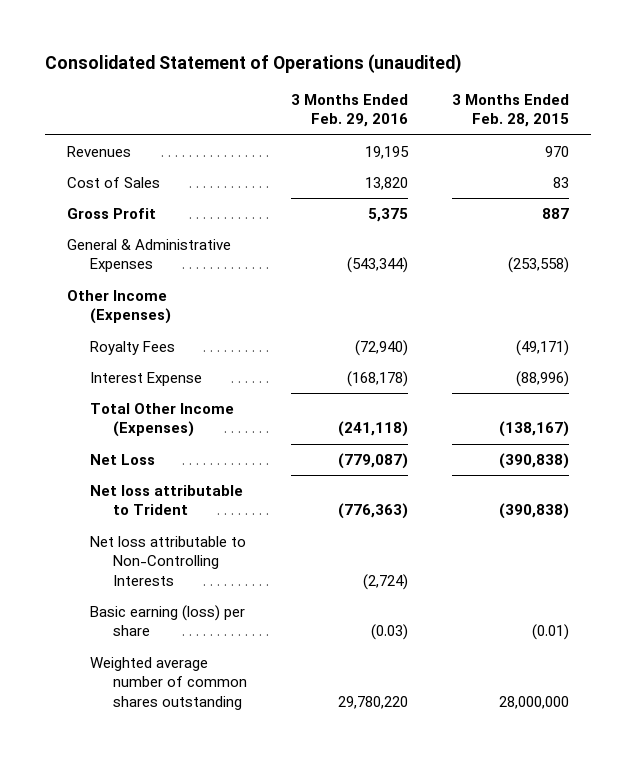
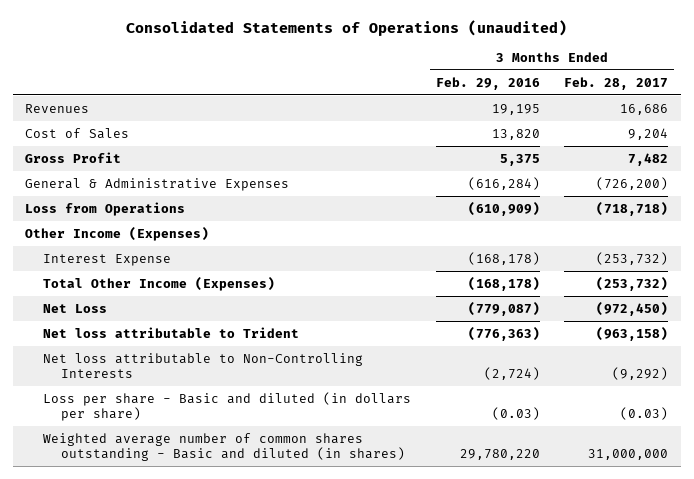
[45,53,463,73] Consolidated Statement of Operations (unaudited) -> [125,19,567,36] Consolidated Statements of Operations (unaudited)
[451,94,569,128] 3 Months Ended Feb. 28, 2015 -> none
none -> [564,76,669,90] Feb. 28, 2017
[346,257,408,274] (543,344) -> [467,176,540,190] (616,284)
none -> [25,201,186,216] Loss from Operations
[89,341,175,356] Royalty Fees -> none
[337,421,408,438] (241,118) -> [467,276,540,291] (168,178)
[89,605,245,637] Basic earning (loss) per share -> none
none -> [43,391,412,422] Loss per share - Basic and diluted (in dollars per share)
[89,657,247,710] Weighted average number of common shares outstanding -> [43,432,406,462] Weighted average number of common shares outstanding - Basic and diluted (in shares)

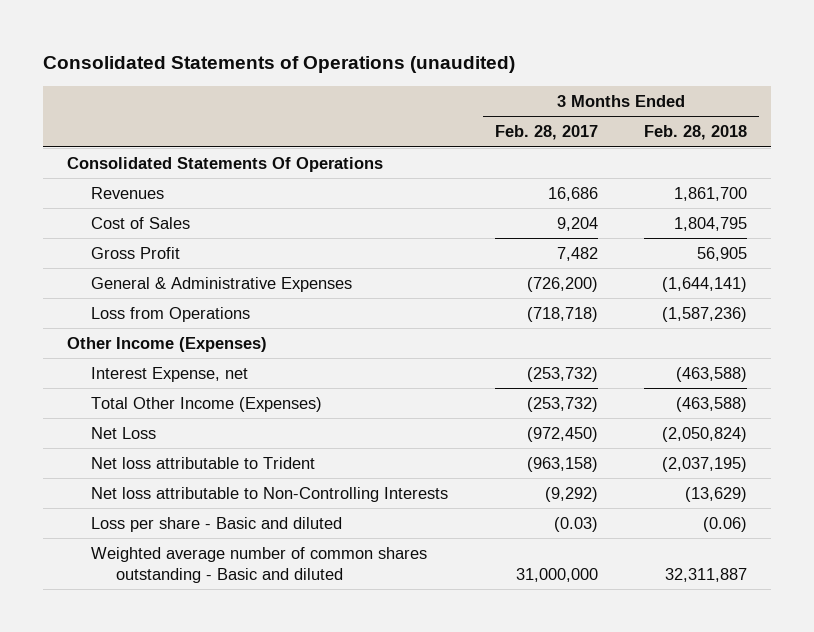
[435,76,540,90] Feb. 29, 2016 -> none
none -> [644,125,748,141] Feb. 28, 2018
none -> [66,156,383,172] Consolidated Statements Of Operations
[43,253,172,266] Interest Expense -> [91,366,249,382] Interest Expense, net
[43,391,412,422] Loss per share - Basic and diluted (in dollars per share) -> [91,516,343,532] Loss per share - Basic and diluted
[43,432,406,462] Weighted average number of common shares outstanding - Basic and diluted (in shares) -> [91,546,428,583] Weighted average number of common shares outstanding - Basic and diluted

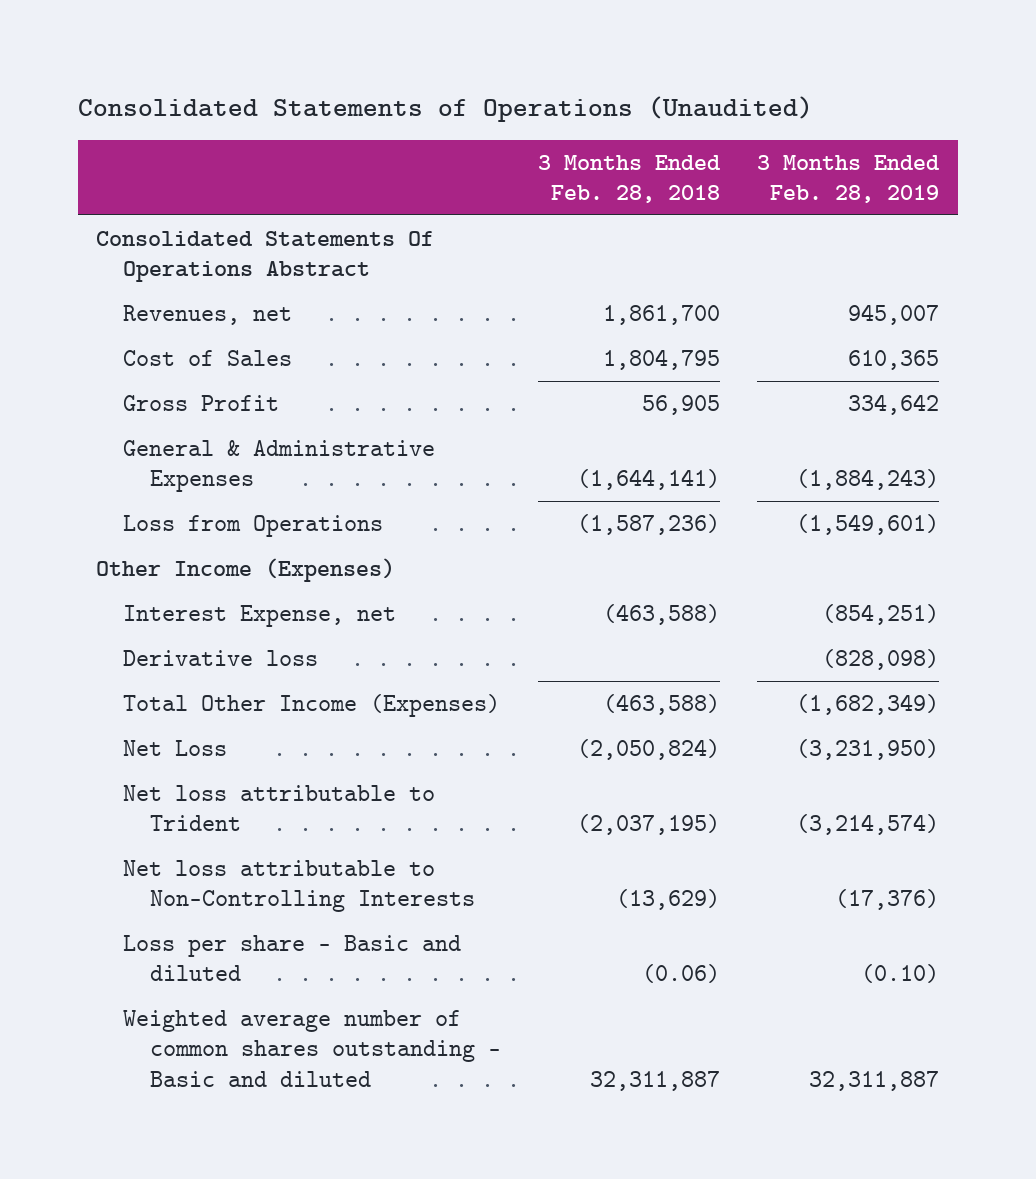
[43,56,516,74] Consolidated Statements of Operations (unaudited) -> [77,95,813,122] Consolidated Statements of Operations (Unaudited)
[494,125,598,141] Feb. 28, 2017 -> none
none -> [757,154,941,203] 3 Months Ended Feb. 28, 2019
[66,156,383,172] Consolidated Statements Of Operations -> [96,230,435,283] Consolidated Statements Of Operations Abstract
[91,186,165,199] Revenues -> [123,304,293,325] Revenues, net
none -> [123,649,319,666] Derivative loss

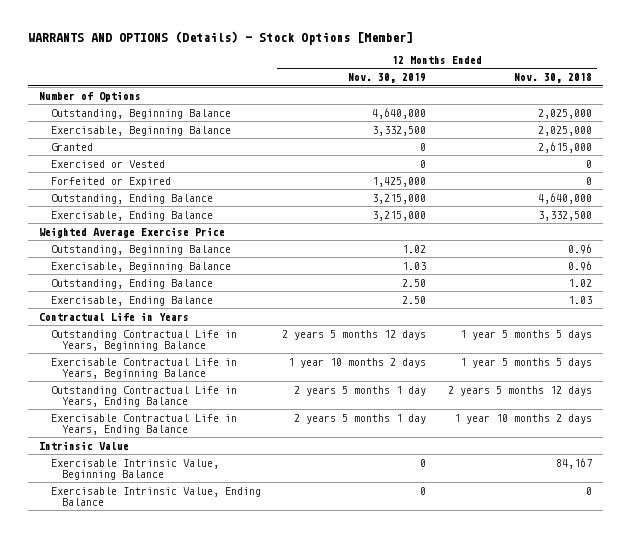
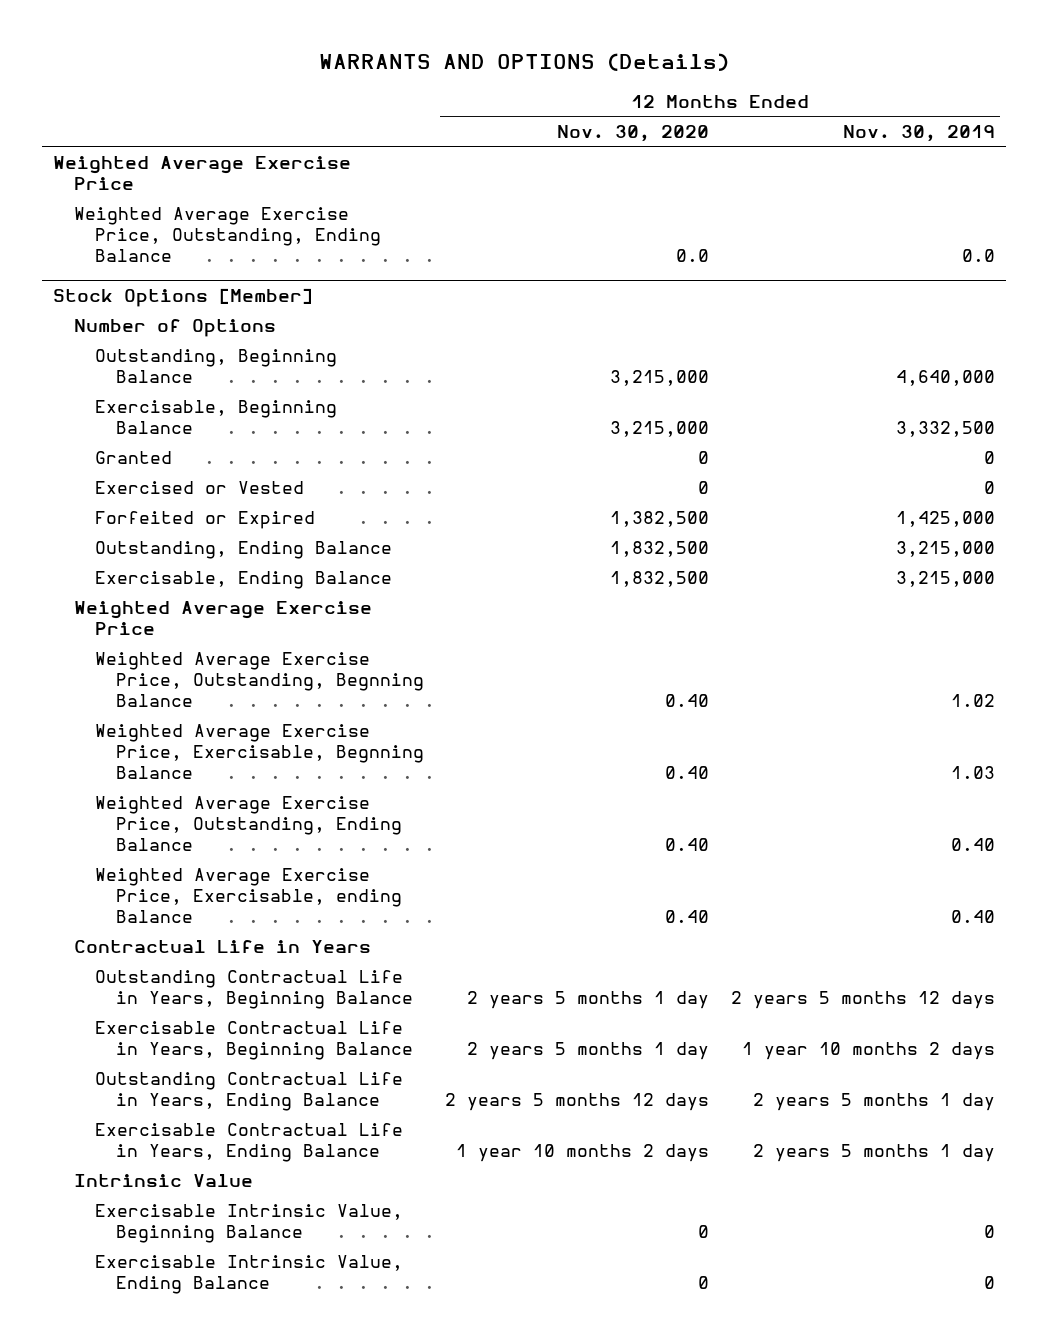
[28,31,414,46] WARRANTS AND OPTIONS (Details) - Stock Options [Member] -> [318,53,729,72] WARRANTS AND OPTIONS (Details)
[514,73,593,84] Nov. 30, 2018 -> none
none -> [557,125,710,143] Nov. 30, 2020
none -> [52,155,351,190] Weighted Average Exercise Price
none -> [73,206,381,263] Weighted Average Exercise Price, Outstanding, Ending Balance
none -> [52,288,313,308] Stock Options [Member]
[50,244,231,255] Outstanding, Beginning Balance -> none
[50,261,231,272] Exercisable, Beginning Balance -> none
[50,278,213,289] Outstanding, Ending Balance -> none
[50,295,213,306] Exercisable, Ending Balance -> none
none -> [94,651,424,708] Weighted Average Exercise Price, Outstanding, Begnning Balance
none -> [94,723,424,780] Weighted Average Exercise Price, Exercisable, Begnning Balance
none -> [94,795,402,852] Weighted Average Exercise Price, Outstanding, Ending Balance
none -> [94,867,402,924] Weighted Average Exercise Price, Exercisable, ending Balance

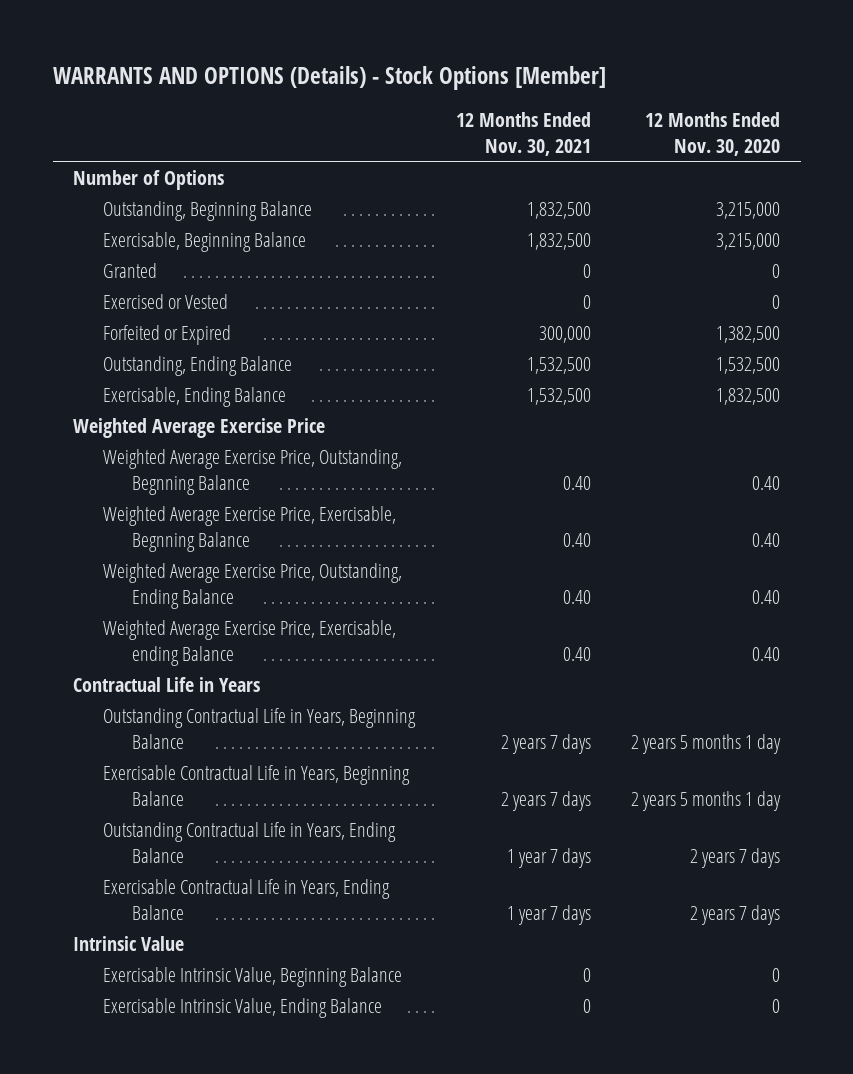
[318,53,729,72] WARRANTS AND OPTIONS (Details) -> [52,65,606,90] WARRANTS AND OPTIONS (Details) - Stock Options [Member]
[842,125,995,143] Nov. 30, 2019 -> none
none -> [455,111,591,156] 12 Months Ended Nov. 30, 2021
[52,155,351,190] Weighted Average Exercise Price -> none
[73,206,381,263] Weighted Average Exercise Price, Outstanding, Ending Balance -> none
[52,288,313,308] Stock Options [Member] -> none
[610,540,710,557] 1,832,500 -> [716,356,781,374] 1,532,500
[445,1092,710,1111] 2 years 5 months 12 days -> [690,847,781,868] 2 years 7 days
[456,1143,710,1162] 1 year 10 months 2 days -> [690,904,781,925] 2 years 7 days

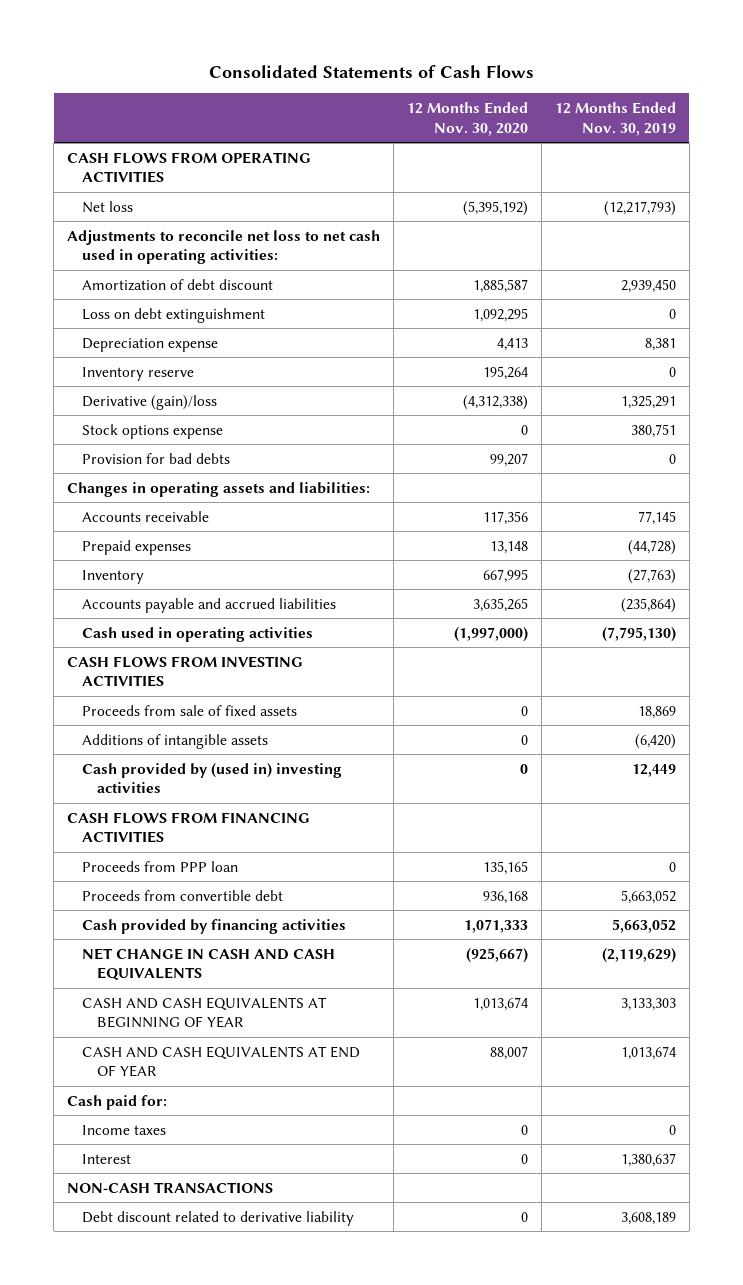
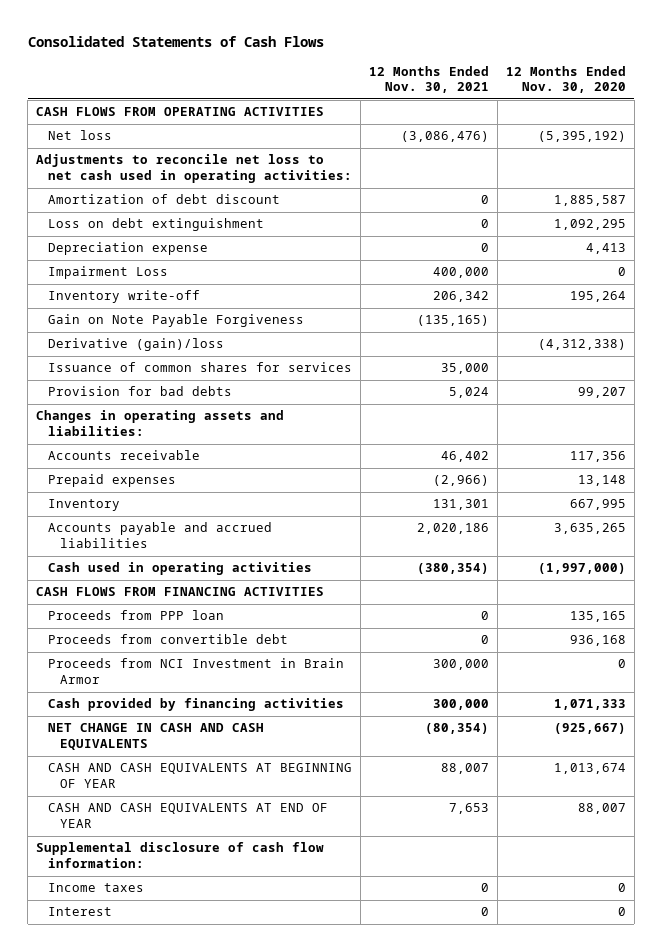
[554,101,676,136] 12 Months Ended Nov. 30, 2019 -> none
none -> [369,65,490,94] 12 Months Ended Nov. 30, 2021
none -> [48,266,169,280] Impairment Loss
[82,366,195,381] Inventory reserve -> [48,290,201,304] Inventory write-off
none -> [48,314,305,328] Gain on Note Payable Forgiveness
[82,423,224,439] Stock options expense -> none
none -> [48,362,353,373] Issuance of common shares for services
[67,655,304,688] CASH FLOWS FROM INVESTING ACTIVITIES -> none
[82,704,298,716] Proceeds from sale of fixed assets -> none
[82,733,269,749] Additions of intangible assets -> none
[82,762,343,794] Cash provided by (used in) investing activities -> none
none -> [48,658,345,685] Proceeds from NCI Investment in Brain Armor
[67,1094,168,1110] Cash paid for: -> none
none -> [36,842,325,869] Supplemental disclosure of cash flow information:
[67,1181,274,1193] NON-CASH TRANSACTIONS -> none
[82,1210,355,1226] Debt discount related to derivative liability -> none

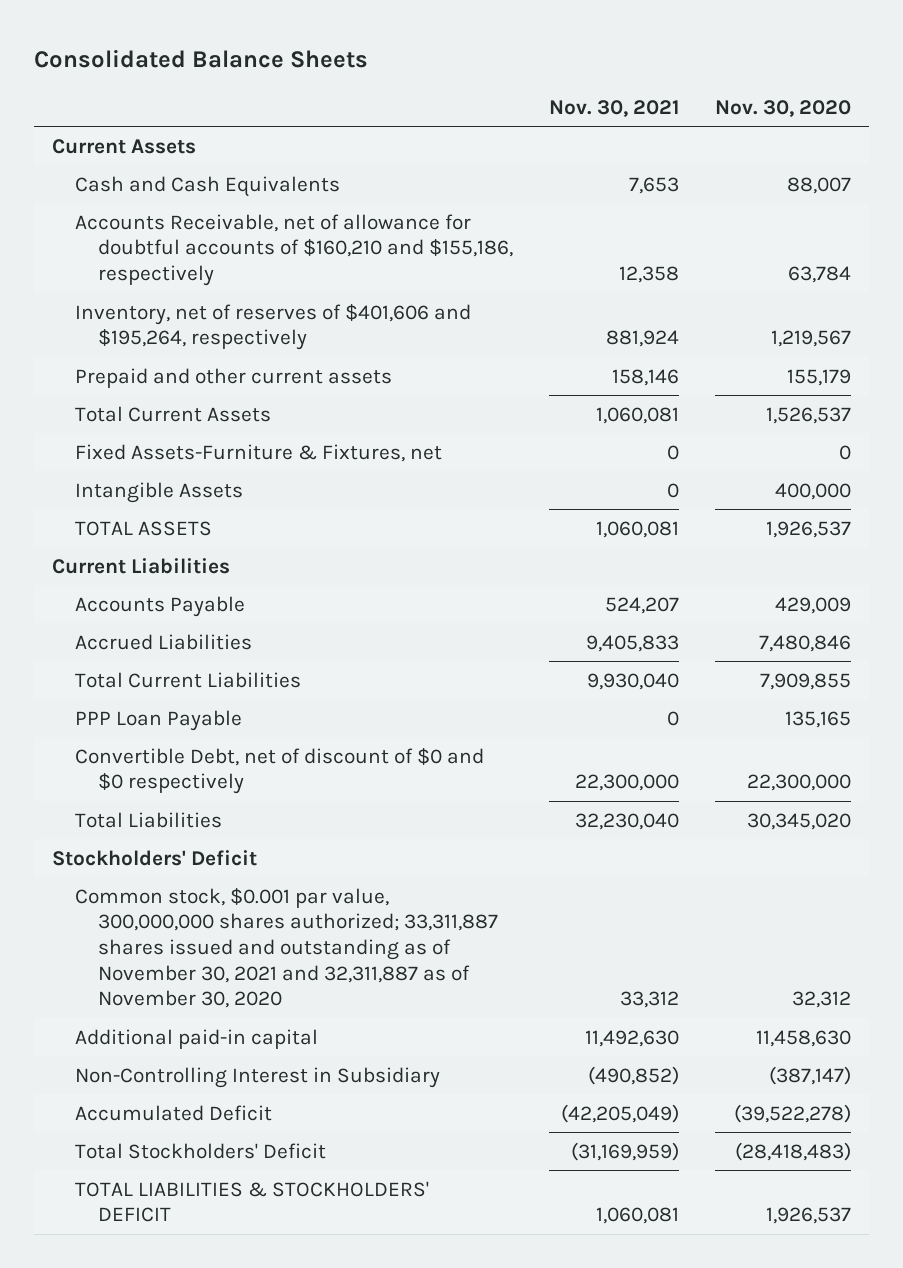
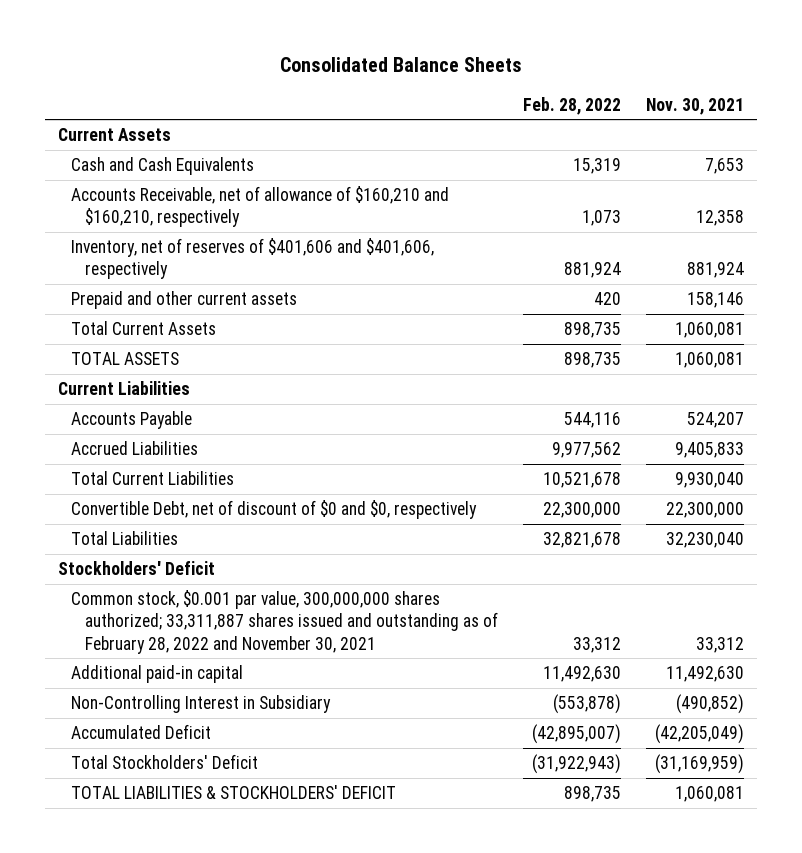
[715,99,852,117] Nov. 30, 2020 -> none
none -> [523,96,622,115] Feb. 28, 2022
[75,213,514,287] Accounts Receivable, net of allowance for doubtful accounts of $160,210 and $155,186, respectively -> [71,186,450,228] Accounts Receivable, net of allowance of $160,210 and $160,210, respectively
[75,303,472,351] Inventory, net of reserves of $401,606 and $195,264, respectively -> [71,238,435,280] Inventory, net of reserves of $401,606 and $401,606, respectively
[75,443,443,462] Fixed Assets-Furniture & Fixtures, net -> none
[75,481,244,503] Intangible Assets -> none
[75,709,243,731] PPP Loan Payable -> none
[75,747,485,795] Convertible Debt, net of discount of $0 and $0 respectively -> [71,500,478,520] Convertible Debt, net of discount of $0 and $0, respectively
[75,887,499,1009] Common stock, $0.001 par value, 300,000,000 shares authorized; 33,311,887 shares issued and outstanding as of November 30, 2021 and 32,311,887 as of November 30, 2020 -> [71,590,498,654] Common stock, $0.001 par value, 300,000,000 shares authorized; 33,311,887 shares issued and outstanding as of February 28, 2022 and November 30, 2021

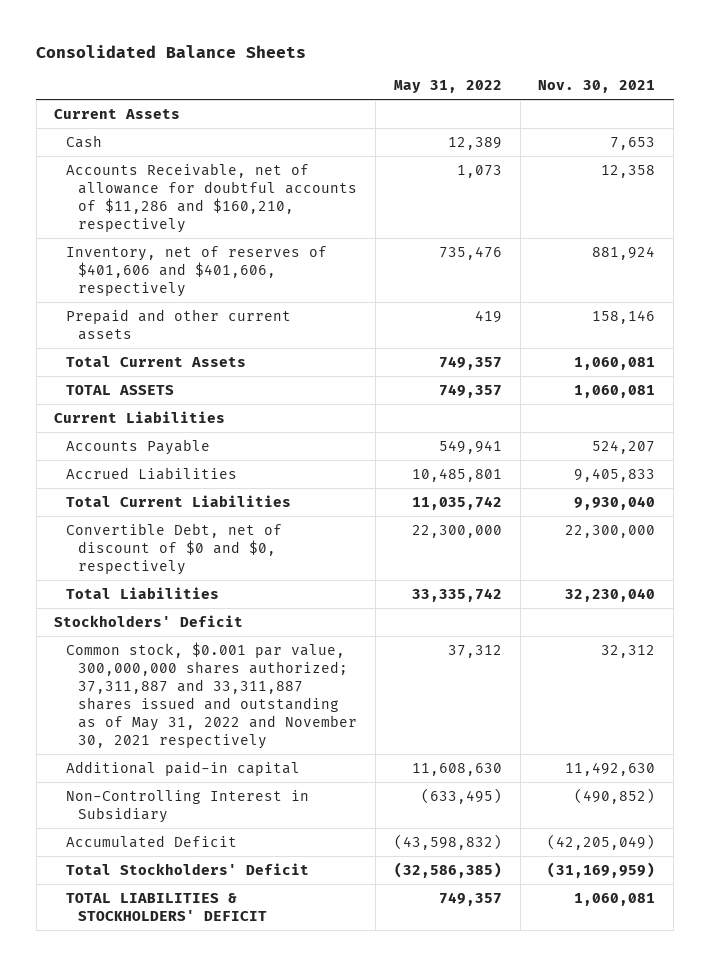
[523,96,622,115] Feb. 28, 2022 -> none
none -> [393,80,502,94] May 31, 2022
[71,157,255,176] Cash and Cash Equivalents -> [66,134,103,148] Cash
[71,186,450,228] Accounts Receivable, net of allowance of $160,210 and $160,210, respectively -> [66,162,358,233] Accounts Receivable, net of allowance for doubtful accounts of $11,286 and $160,210, respectively
[71,590,498,654] Common stock, $0.001 par value, 300,000,000 shares authorized; 33,311,887 shares issued and outstanding as of February 28, 2022 and November 30, 2021 -> [66,641,358,749] Common stock, $0.001 par value, 300,000,000 shares authorized; 37,311,887 and 33,311,887 shares issued and outstanding as of May 31, 2022 and November 30, 2021 respectively
[696,636,745,653] 33,312 -> [601,644,656,658] 32,312

